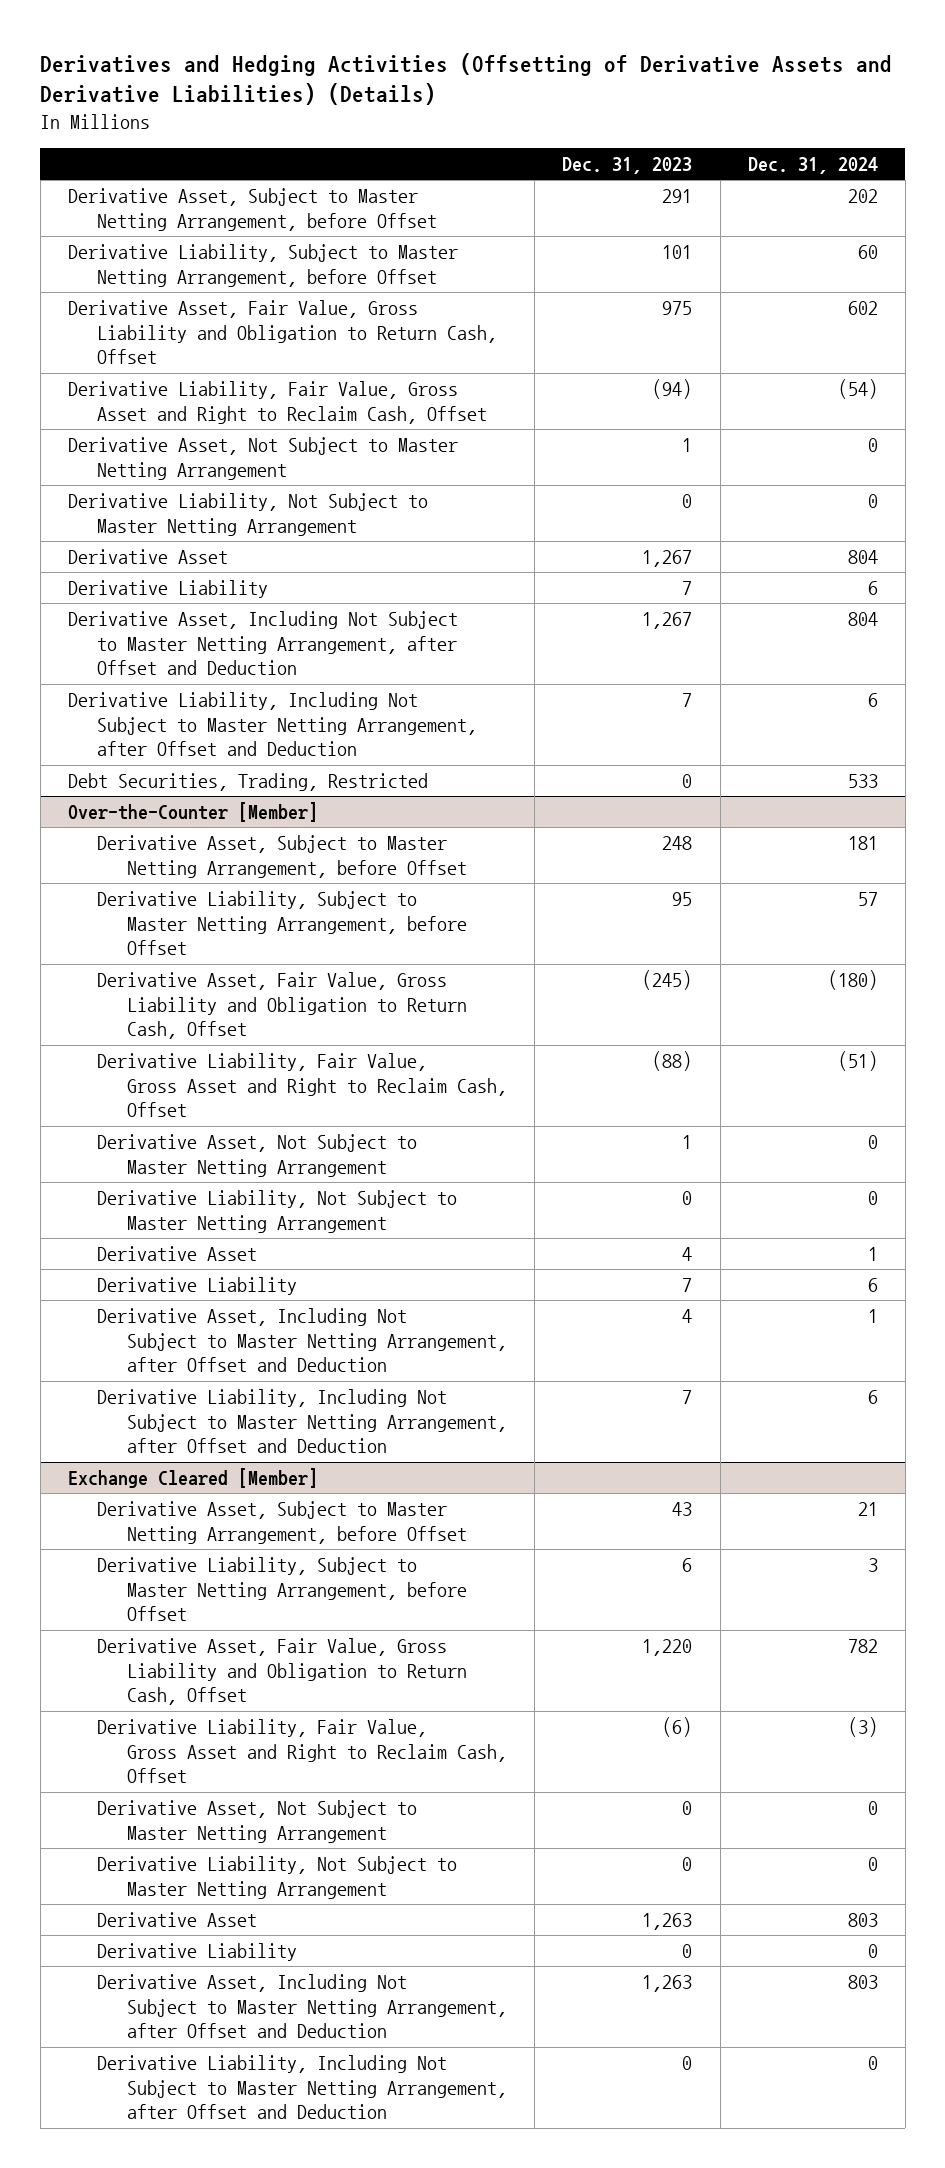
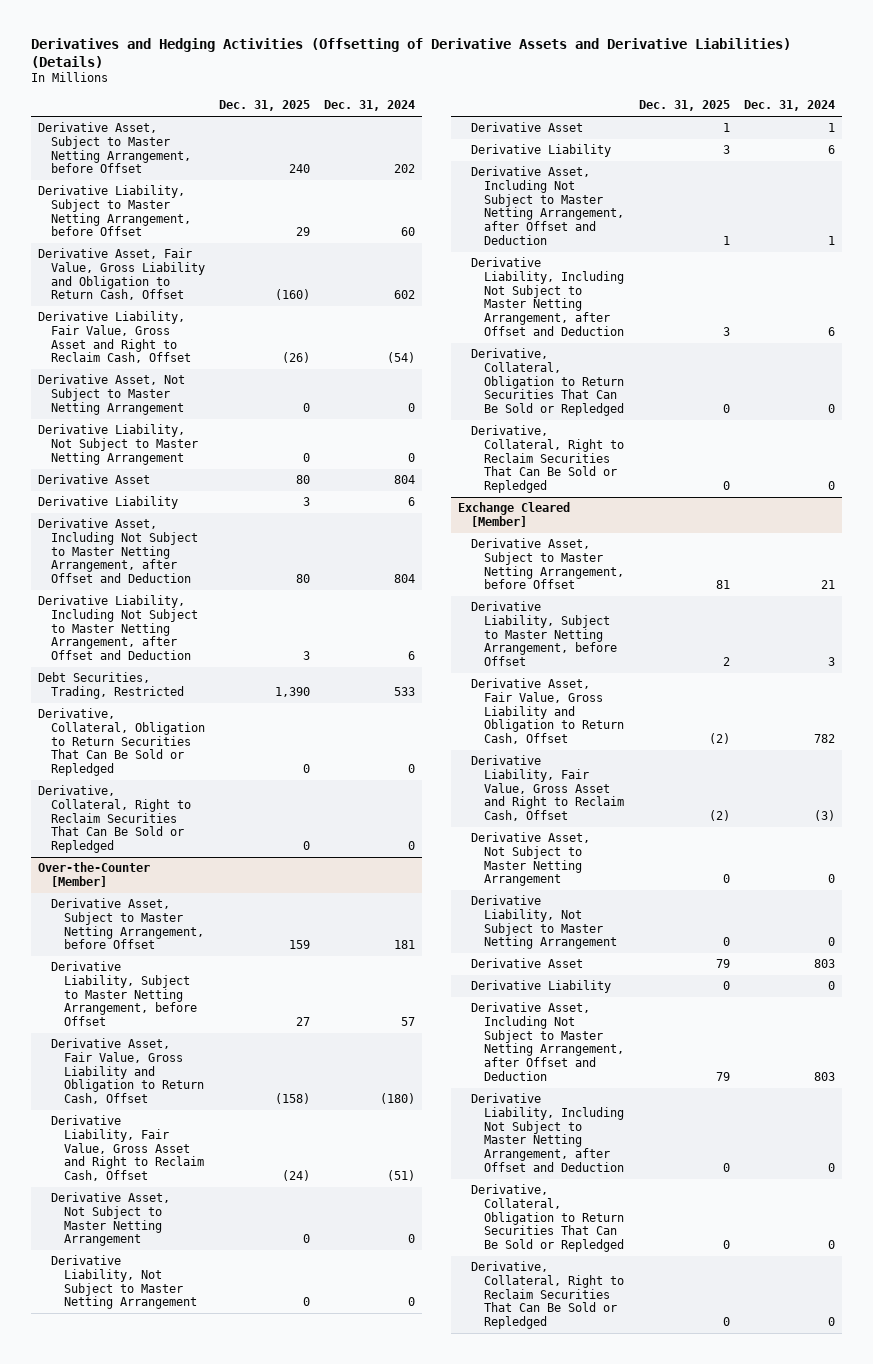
[562,156,693,174] Dec. 31, 2023 -> none
none -> [218,100,310,112] Dec. 31, 2025
none -> [37,708,205,776] Derivative, Collateral, Obligation to Return Securities That Can Be Sold or Repledged
none -> [37,785,191,853] Derivative, Collateral, Right to Reclaim Securities That Can Be Sold or Repledged
none -> [470,348,624,416] Derivative, Collateral, Obligation to Return Securities That Can Be Sold or Repledged
none -> [470,425,624,493] Derivative, Collateral, Right to Reclaim Securities That Can Be Sold or Repledged
none -> [470,1184,624,1252] Derivative, Collateral, Obligation to Return Securities That Can Be Sold or Repledged
none -> [470,1261,624,1329] Derivative, Collateral, Right to Reclaim Securities That Can Be Sold or Repledged

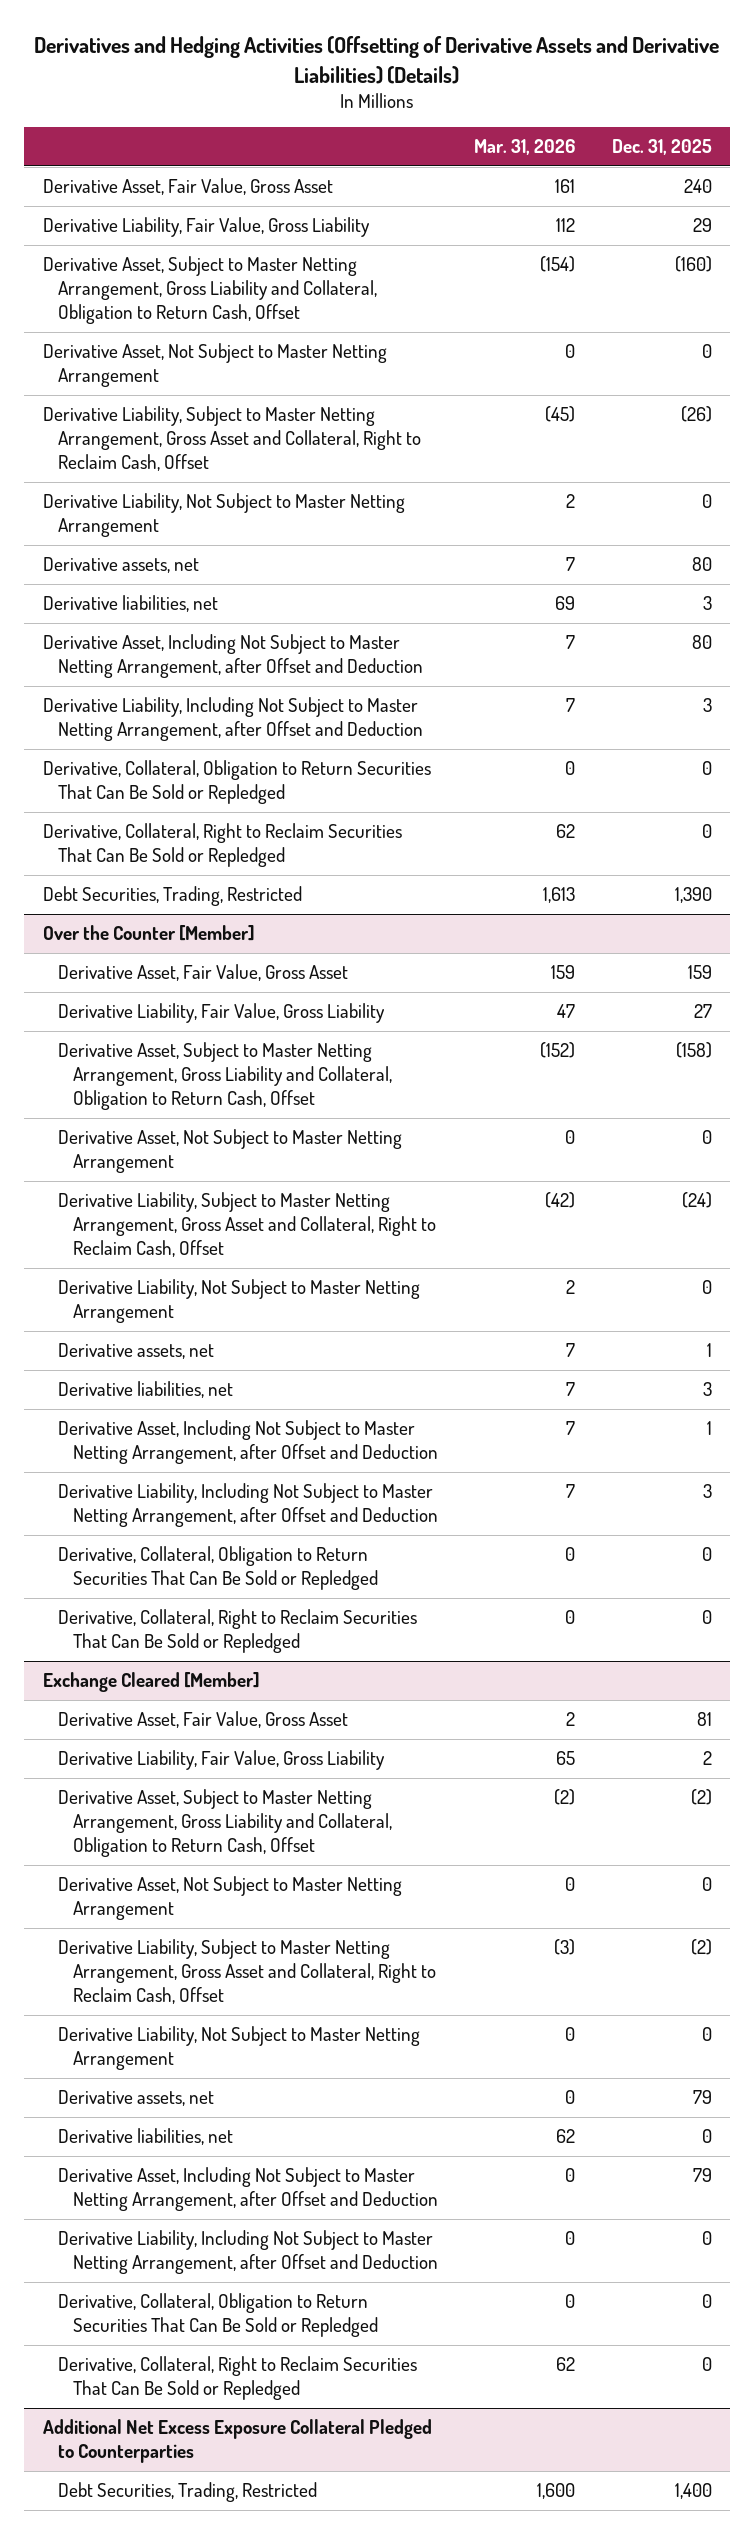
[323,100,415,112] Dec. 31, 2024 -> none
none -> [474,139,576,156] Mar. 31, 2026
[37,311,191,364] Derivative Liability, Fair Value, Gross Asset and Right to Reclaim Cash, Offset -> none
[37,122,191,174] Derivative Asset, Subject to Master Netting Arrangement, before Offset -> [42,178,333,196] Derivative Asset, Fair Value, Gross Asset
[37,185,191,237] Derivative Liability, Subject to Master Netting Arrangement, before Offset -> [42,217,370,238] Derivative Liability, Fair Value, Gross Liability
[37,248,205,301] Derivative Asset, Fair Value, Gross Liability and Obligation to Return Cash, Offset -> [42,256,377,325] Derivative Asset, Subject to Master Netting Arrangement, Gross Liability and Collateral, Obligation to Return Cash, Offset
none -> [42,406,421,472] Derivative Liability, Subject to Master Netting Arrangement, Gross Asset and Collateral, Right to Reclaim Cash, Offset
[37,474,150,485] Derivative Asset -> [42,557,199,574] Derivative assets, net
[37,496,178,510] Derivative Liability -> [42,595,218,613] Derivative liabilities, net
[50,1115,204,1181] Derivative Liability, Fair Value, Gross Asset and Right to Reclaim Cash, Offset -> none
[37,672,184,700] Debt Securities, Trading, Restricted -> [42,886,302,907] Debt Securities, Trading, Restricted
[37,862,150,888] Over-the-Counter [Member] -> [42,925,255,942] Over the Counter [Member]
[50,898,204,950] Derivative Asset, Subject to Master Netting Arrangement, before Offset -> [57,964,348,982] Derivative Asset, Fair Value, Gross Asset
[50,961,197,1026] Derivative Liability, Subject to Master Netting Arrangement, before Offset -> [57,1003,385,1024] Derivative Liability, Fair Value, Gross Liability
[50,1038,204,1104] Derivative Asset, Fair Value, Gross Liability and Obligation to Return Cash, Offset -> [57,1042,392,1111] Derivative Asset, Subject to Master Netting Arrangement, Gross Liability and Collateral, Obligation to Return Cash, Offset
none -> [57,1192,436,1258] Derivative Liability, Subject to Master Netting Arrangement, Gross Asset and Collateral, Right to Reclaim Cash, Offset
[470,122,583,133] Derivative Asset -> [57,1343,214,1360] Derivative assets, net
[470,144,611,158] Derivative Liability -> [57,1381,233,1399] Derivative liabilities, net
[470,755,624,821] Derivative Liability, Fair Value, Gross Asset and Right to Reclaim Cash, Offset -> none
[470,538,624,590] Derivative Asset, Subject to Master Netting Arrangement, before Offset -> [57,1711,348,1729] Derivative Asset, Fair Value, Gross Asset
[470,601,617,666] Derivative Liability, Subject to Master Netting Arrangement, before Offset -> [57,1750,385,1771] Derivative Liability, Fair Value, Gross Liability
[470,678,624,744] Derivative Asset, Fair Value, Gross Liability and Obligation to Return Cash, Offset -> [57,1789,392,1858] Derivative Asset, Subject to Master Netting Arrangement, Gross Liability and Collateral, Obligation to Return Cash, Offset
none -> [57,1939,436,2005] Derivative Liability, Subject to Master Netting Arrangement, Gross Asset and Collateral, Right to Reclaim Cash, Offset
[470,958,583,969] Derivative Asset -> [57,2090,214,2107] Derivative assets, net
[470,980,611,994] Derivative Liability -> [57,2128,233,2146] Derivative liabilities, net
none -> [42,2419,432,2464] Additional Net Excess Exposure Collateral Pledged to Counterparties
none -> [57,2482,317,2503] Debt Securities, Trading, Restricted

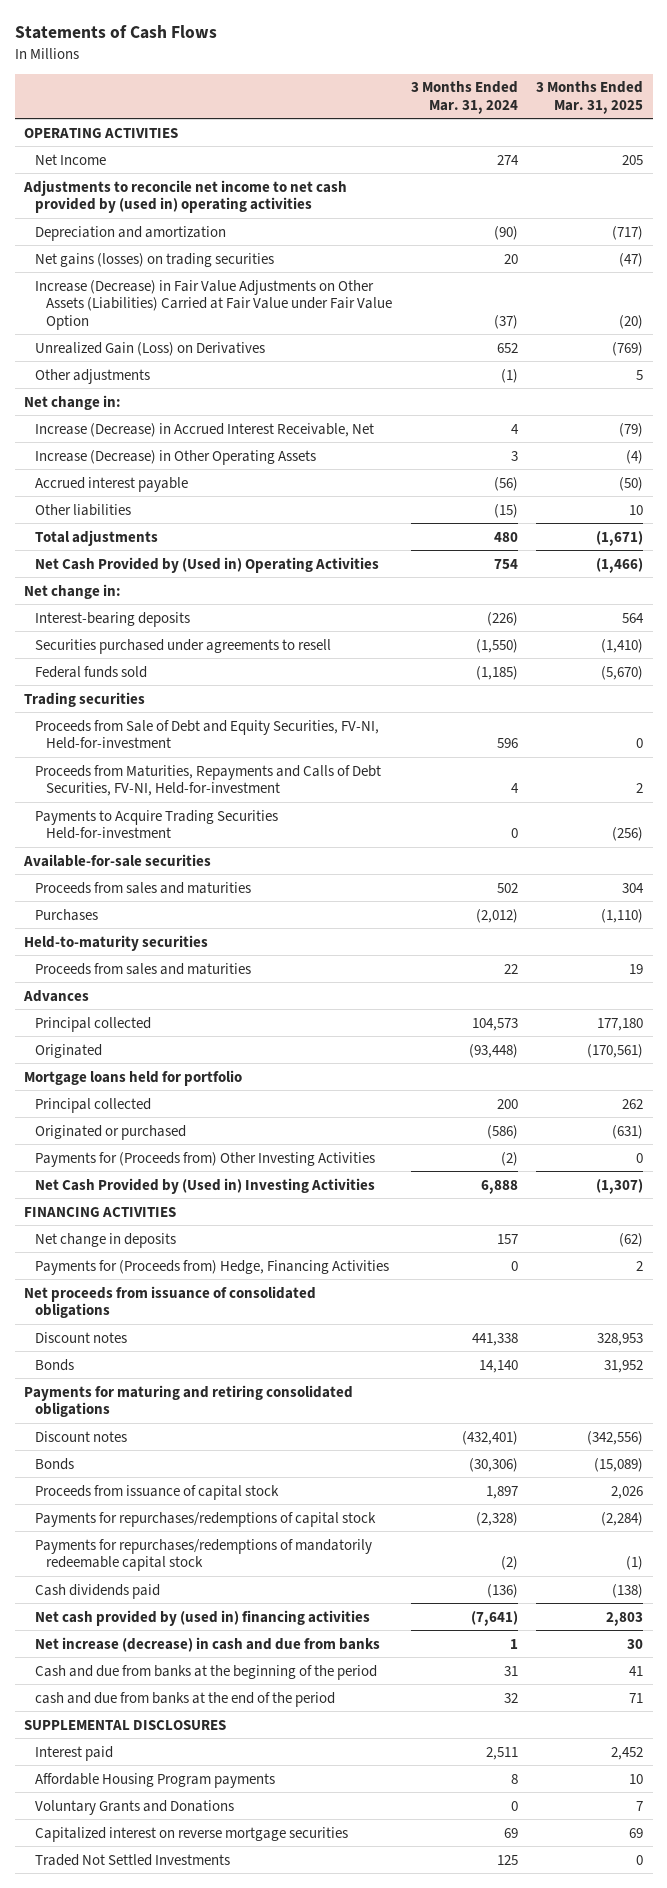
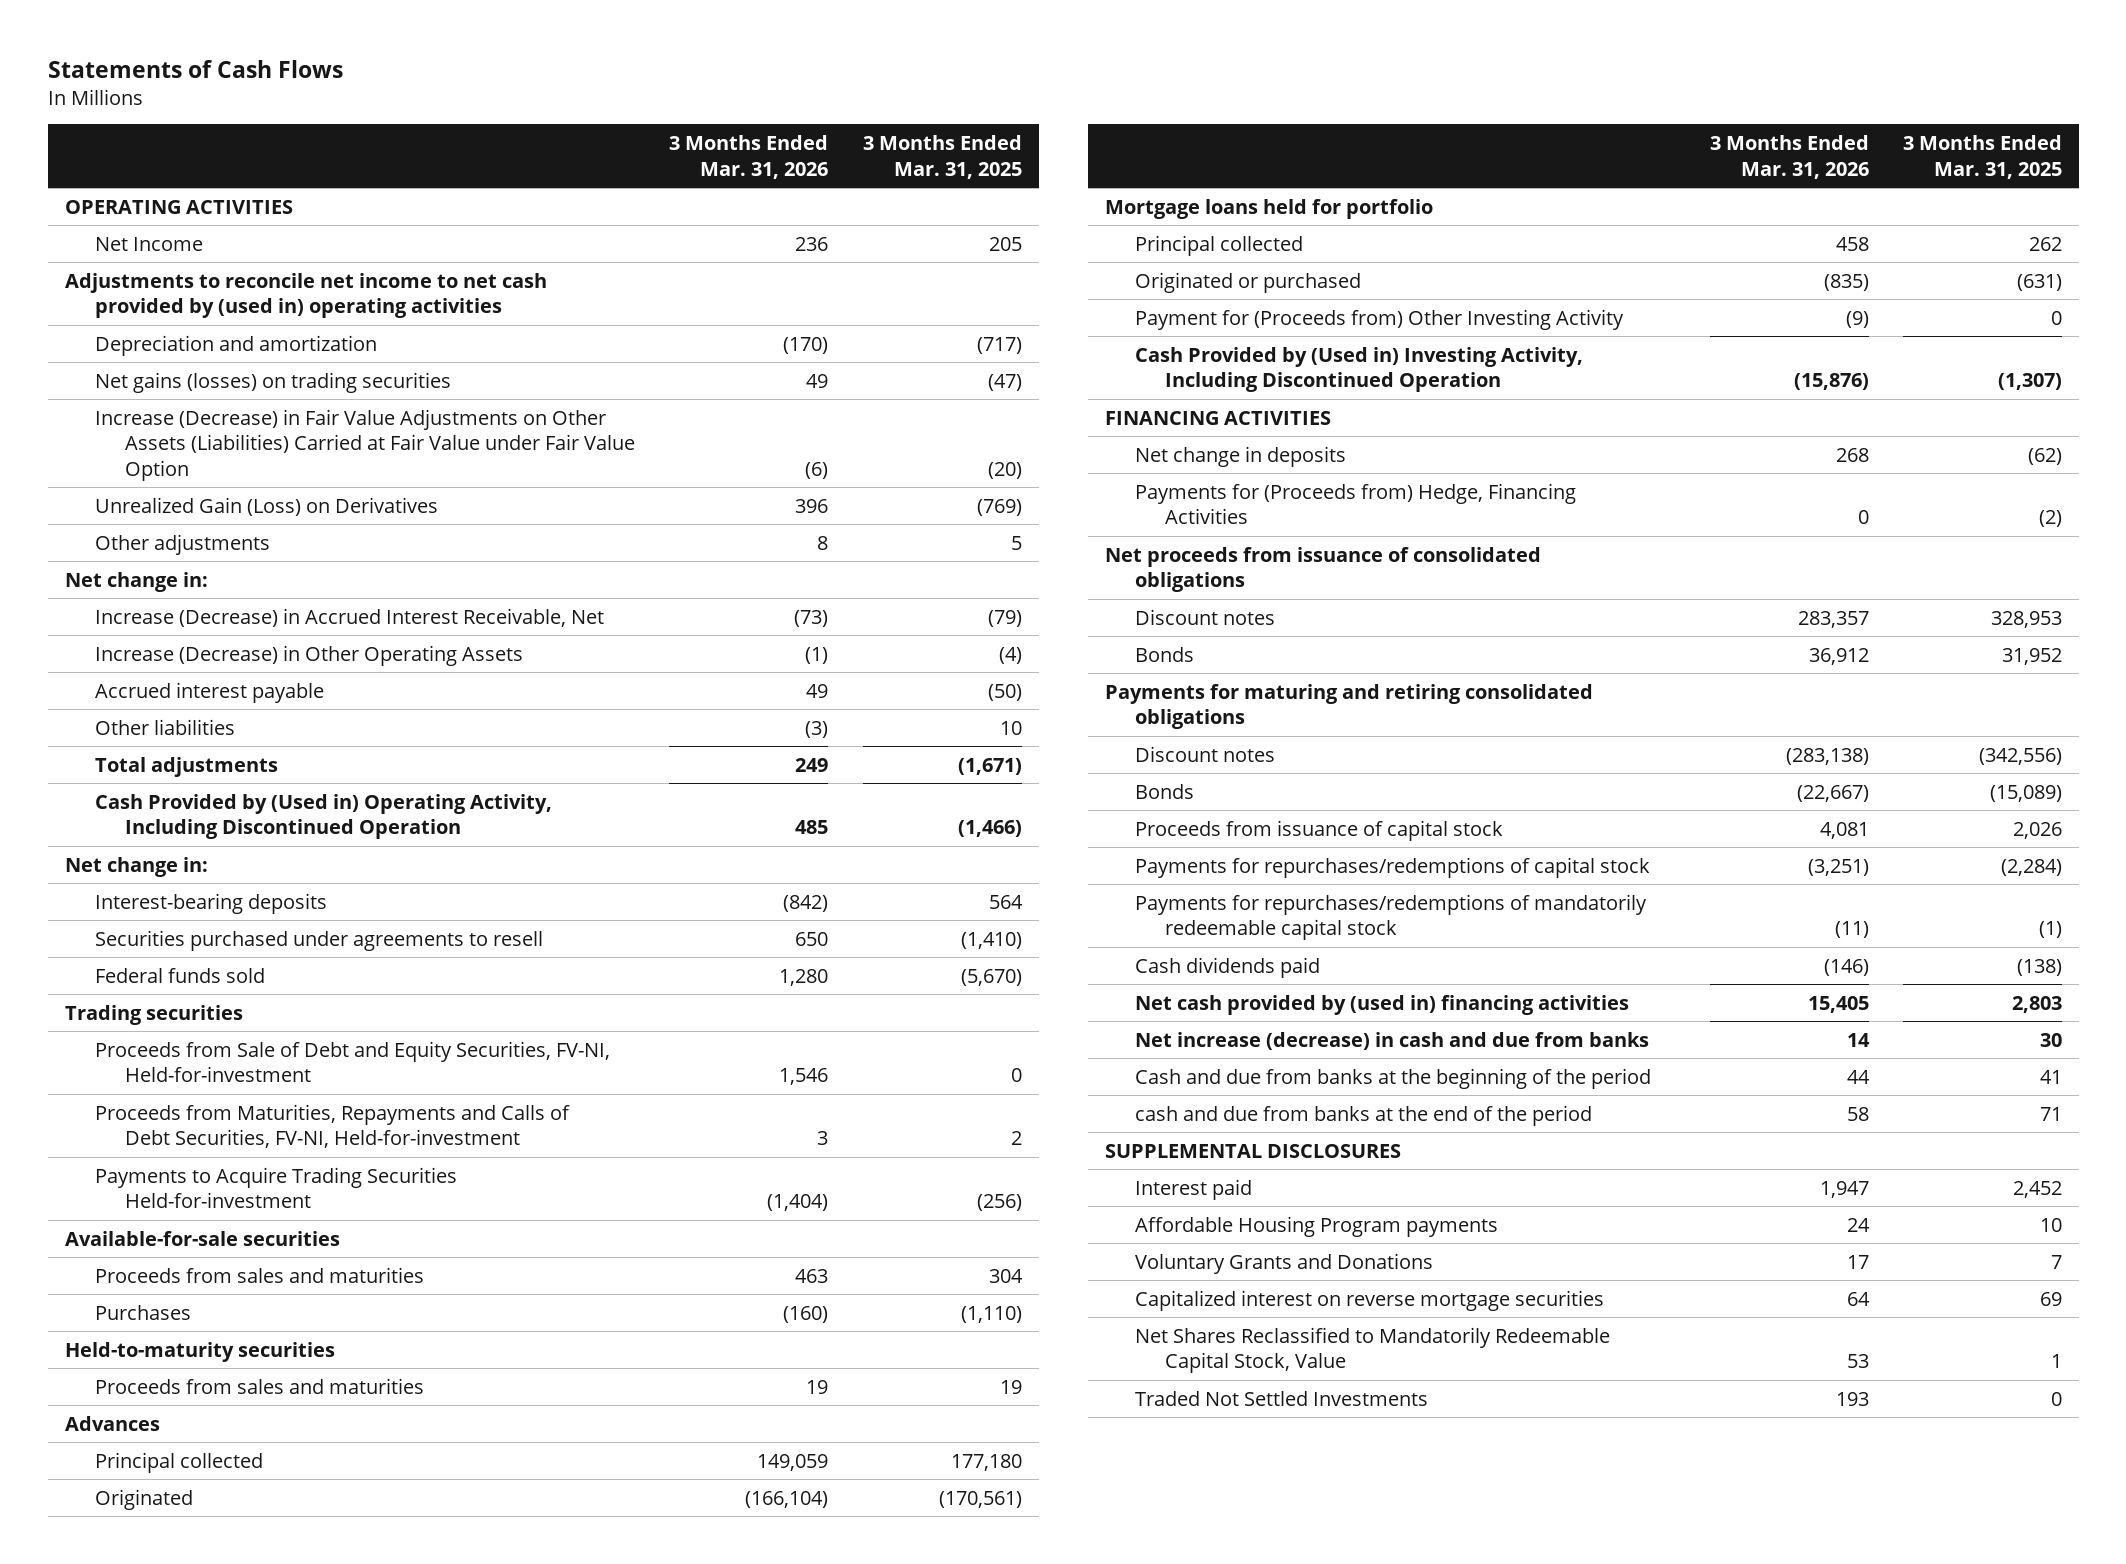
[410,81,518,114] 3 Months Ended Mar. 31, 2024 -> none
none -> [669,135,829,179] 3 Months Ended Mar. 31, 2026
[35,556,380,573] Net Cash Provided by (Used in) Operating Activities -> [94,793,552,840] Cash Provided by (Used in) Operating Activity, Including Discontinued Operation
[35,1151,376,1167] Payments for (Proceeds from) Other Investing Activities -> [1135,308,1625,330] Payment for (Proceeds from) Other Investing Activity
[35,1177,376,1194] Net Cash Provided by (Used in) Investing Activities -> [1135,346,1584,393] Cash Provided by (Used in) Investing Activity, Including Discontinued Operation
[636,1260,644,1271] 2 -> [2038,510,2062,528] (2)
none -> [1135,1326,1611,1374] Net Shares Reclassified to Mandatorily Redeemable Capital Stock, Value

